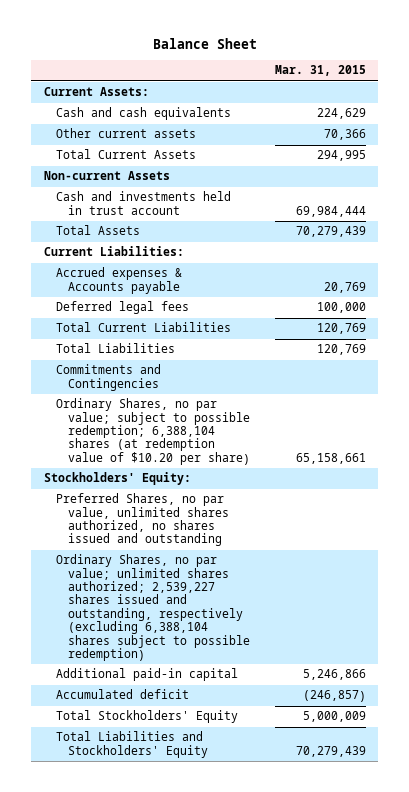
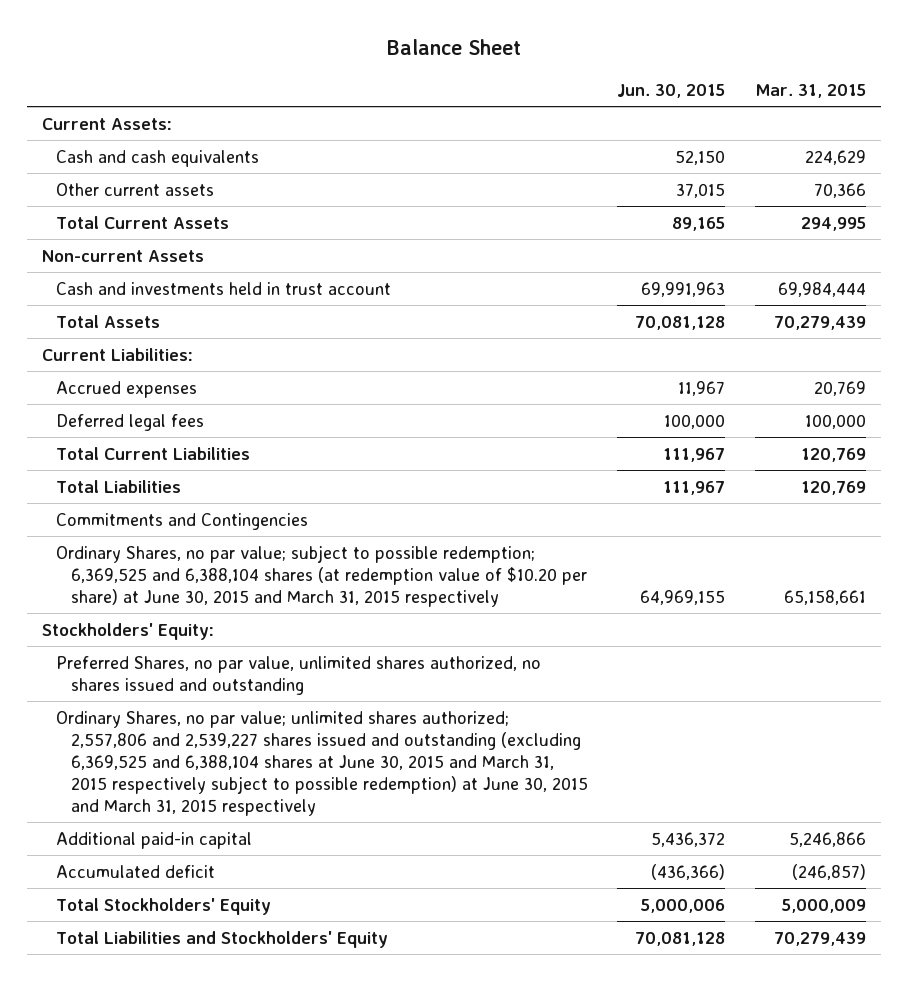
none -> [617,83,726,98] Jun. 30, 2015
[55,267,182,294] Accrued expenses & Accounts payable -> [56,380,198,398] Accrued expenses
[55,398,250,465] Ordinary Shares, no par value; subject to possible redemption; 6,388,104 shares (at redemption value of $10.20 per share) -> [56,544,588,607] Ordinary Shares, no par value; subject to possible redemption; 6,369,525 and 6,388,104 shares (at redemption value of $10.20 per share) at June 30, 2015 and March 31, 2015 respectively
[55,554,250,661] Ordinary Shares, no par value; unlimited shares authorized; 2,539,227 shares issued and outstanding, respectively (excluding 6,388,104 shares subject to possible redemption) -> [56,710,589,816] Ordinary Shares, no par value; unlimited shares authorized; 2,557,806 and 2,539,227 shares issued and outstanding (excluding 6,369,525 and 6,388,104 shares at June 30, 2015 and March 31, 2015 respectively subject to possible redemption) at June 30, 2015 and March 31, 2015 respectively

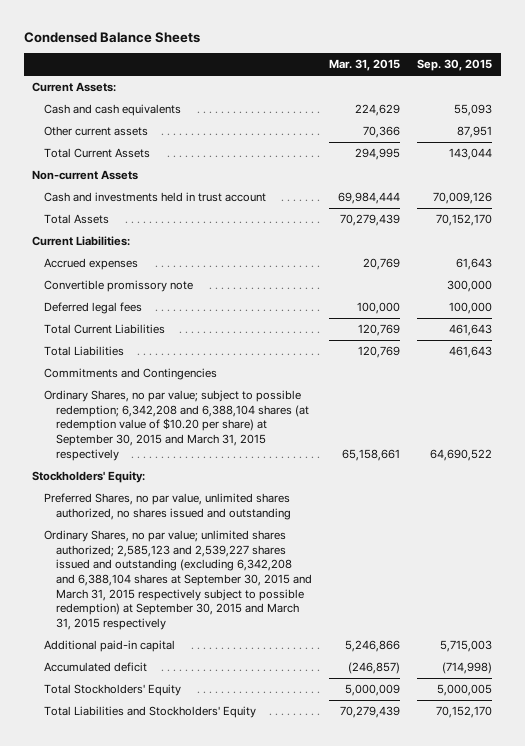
[386,39,521,56] Balance Sheet -> [23,31,200,43] Condensed Balance Sheets
[617,83,726,98] Jun. 30, 2015 -> none
none -> [417,59,493,72] Sep. 30, 2015
none -> [44,280,194,293] Convertible promissory note
[56,544,588,607] Ordinary Shares, no par value; subject to possible redemption; 6,369,525 and 6,388,104 shares (at redemption value of $10.20 per share) at June 30, 2015 and March 31, 2015 respectively -> [44,390,309,461] Ordinary Shares, no par value; subject to possible redemption; 6,342,208 and 6,388,104 shares (at redemption value of $10.20 per share) at September 30, 2015 and March 31, 2015 respectively
[56,710,589,816] Ordinary Shares, no par value; unlimited shares authorized; 2,557,806 and 2,539,227 shares issued and outstanding (excluding 6,369,525 and 6,388,104 shares at June 30, 2015 and March 31, 2015 respectively subject to possible redemption) at June 30, 2015 and March 31, 2015 respectively -> [44,530,312,630] Ordinary Shares, no par value; unlimited shares authorized; 2,585,123 and 2,539,227 shares issued and outstanding (excluding 6,342,208 and 6,388,104 shares at September 30, 2015 and March 31, 2015 respectively subject to possible redemption) at September 30, 2015 and March 31, 2015 respectively

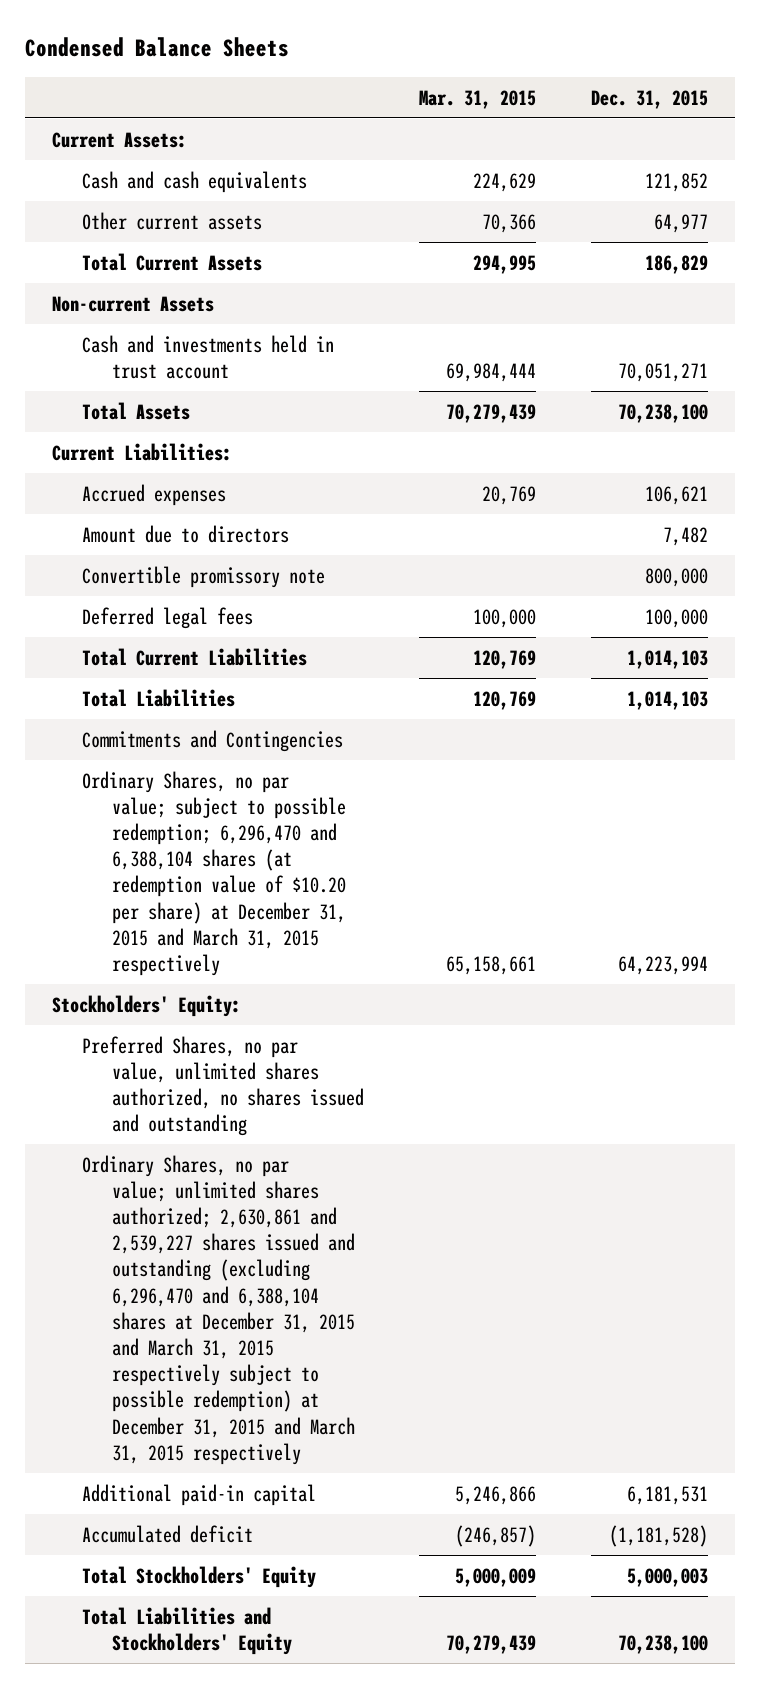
[417,59,493,72] Sep. 30, 2015 -> none
none -> [590,89,708,109] Dec. 31, 2015
none -> [81,524,289,543] Amount due to directors
[44,390,309,461] Ordinary Shares, no par value; subject to possible redemption; 6,342,208 and 6,388,104 shares (at redemption value of $10.20 per share) at September 30, 2015 and March 31, 2015 respectively -> [81,770,346,976] Ordinary Shares, no par value; subject to possible redemption; 6,296,470 and 6,388,104 shares (at redemption value of $10.20 per share) at December 31, 2015 and March 31, 2015 respectively
[44,530,312,630] Ordinary Shares, no par value; unlimited shares authorized; 2,585,123 and 2,539,227 shares issued and outstanding (excluding 6,342,208 and 6,388,104 shares at September 30, 2015 and March 31, 2015 respectively subject to possible redemption) at September 30, 2015 and March 31, 2015 respectively -> [81,1154,355,1465] Ordinary Shares, no par value; unlimited shares authorized; 2,630,861 and 2,539,227 shares issued and outstanding (excluding 6,296,470 and 6,388,104 shares at December 31, 2015 and March 31, 2015 respectively subject to possible redemption) at December 31, 2015 and March 31, 2015 respectively

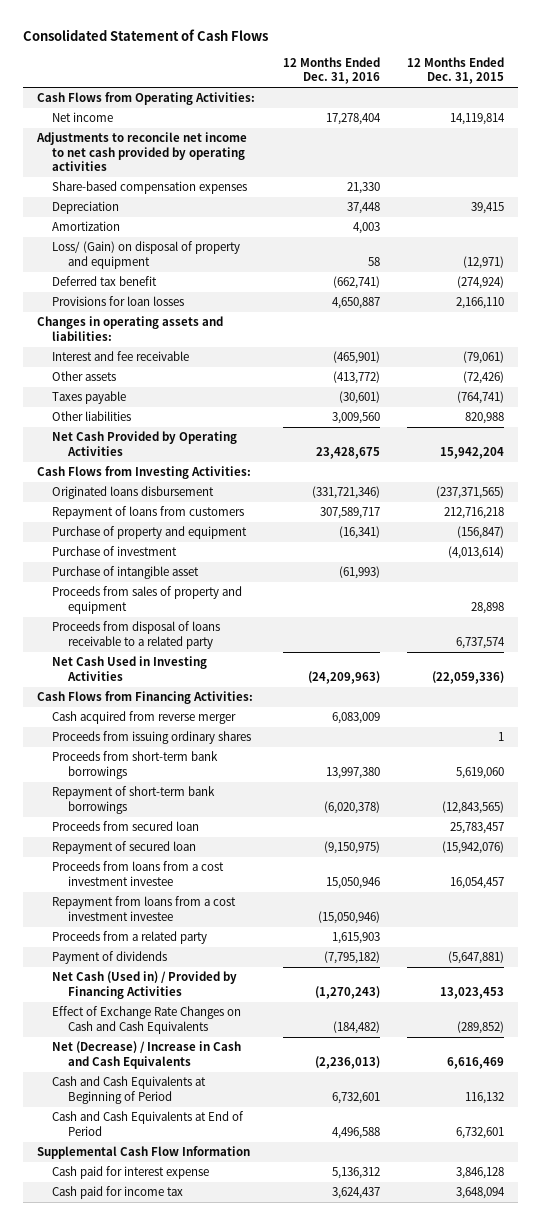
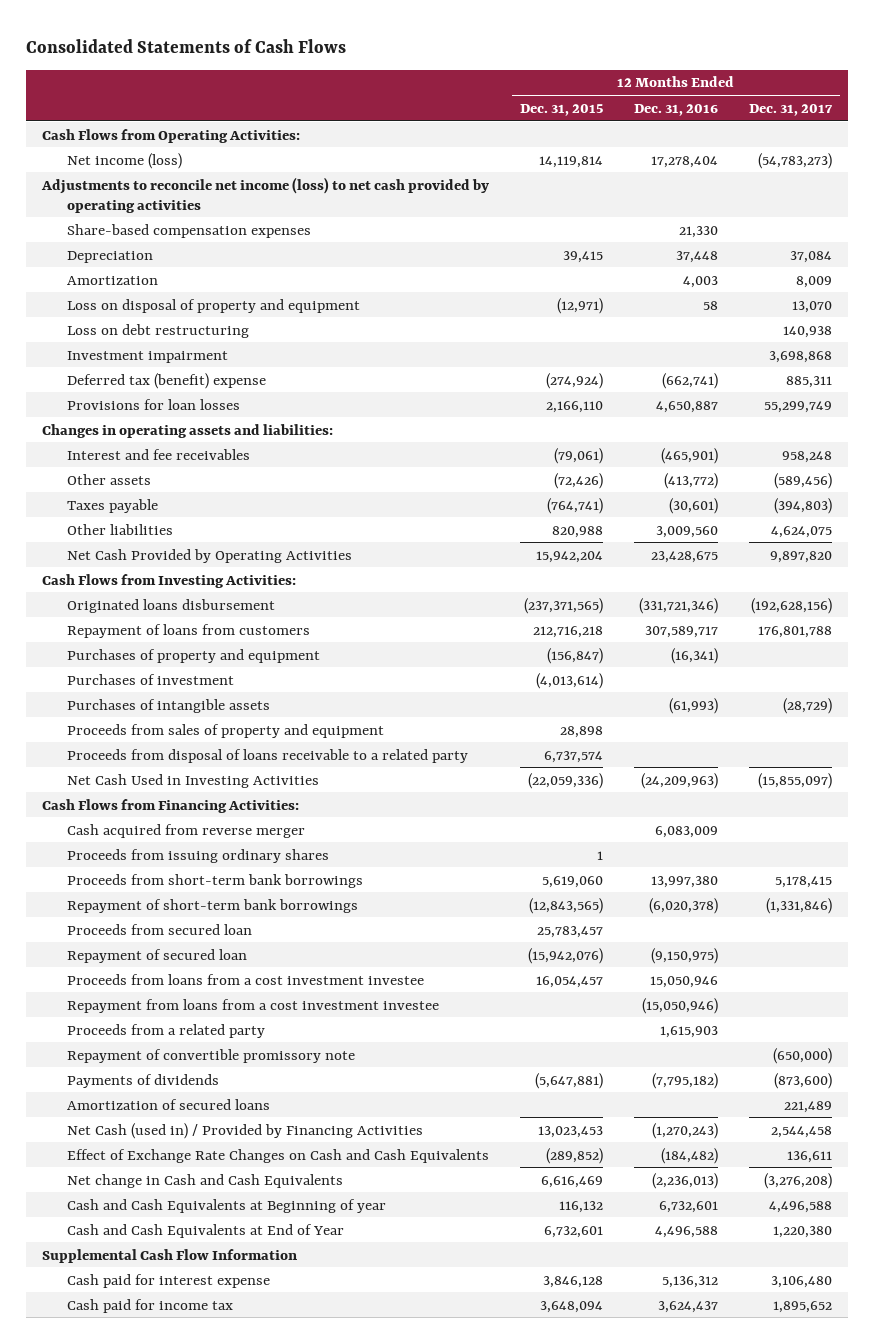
[23,28,269,41] Consolidated Statement of Cash Flows -> [26,38,347,53] Consolidated Statements of Cash Flows
none -> [749,103,834,116] Dec. 31, 2017
[52,112,114,123] Net income -> [66,152,182,169] Net income (loss)
[35,132,247,172] Adjustments to reconcile net income to net cash provided by operating activities -> [40,176,489,213] Adjustments to reconcile net income (loss) to net cash provided by operating activities
[52,241,241,269] Loss/ (Gain) on disposal of property and equipment -> [66,298,360,313] Loss on disposal of property and equipment
none -> [66,323,249,338] Loss on debt restructuring
none -> [66,350,228,363] Investment impairment
[52,276,158,287] Deferred tax benefit -> [66,372,266,389] Deferred tax (benefit) expense
[52,351,190,362] Interest and fee receivable -> [66,448,250,460] Interest and fee receivables
[52,526,248,540] Purchase of property and equipment -> [66,648,320,663] Purchases of property and equipment
[52,546,178,557] Purchase of investment -> [66,673,234,685] Purchases of investment
[52,566,200,580] Purchase of intangible asset -> [66,698,270,713] Purchases of intangible assets
none -> [66,1048,355,1063] Repayment of convertible promissory note
[52,951,168,965] Payment of dividends -> [66,1073,219,1088] Payments of dividends
none -> [66,1098,270,1110] Amortization of secured loans
[52,971,238,999] Net Cash (Used in) / Provided by Financing Activities -> [66,1122,423,1139] Net Cash (used in) / Provided by Financing Activities
[52,1041,242,1069] Net (Decrease) / Increase in Cash and Cash Equivalents -> [66,1173,343,1188] Net change in Cash and Cash Equivalents
[52,1076,207,1104] Cash and Cash Equivalents at Beginning of Period -> [66,1198,386,1213] Cash and Cash Equivalents at Beginning of year
[52,1111,245,1136] Cash and Cash Equivalents at End of Period -> [66,1223,344,1238] Cash and Cash Equivalents at End of Year

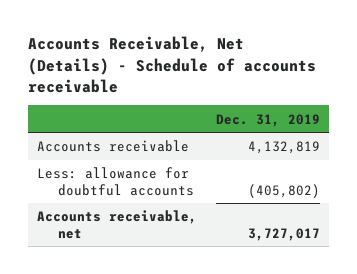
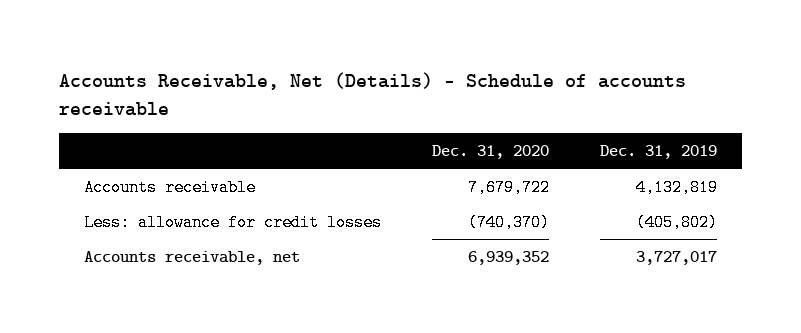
none -> [431,145,549,160] Dec. 31, 2020
[37,167,195,196] Less: allowance for doubtful accounts -> [84,213,383,231] Less: allowance for credit losses

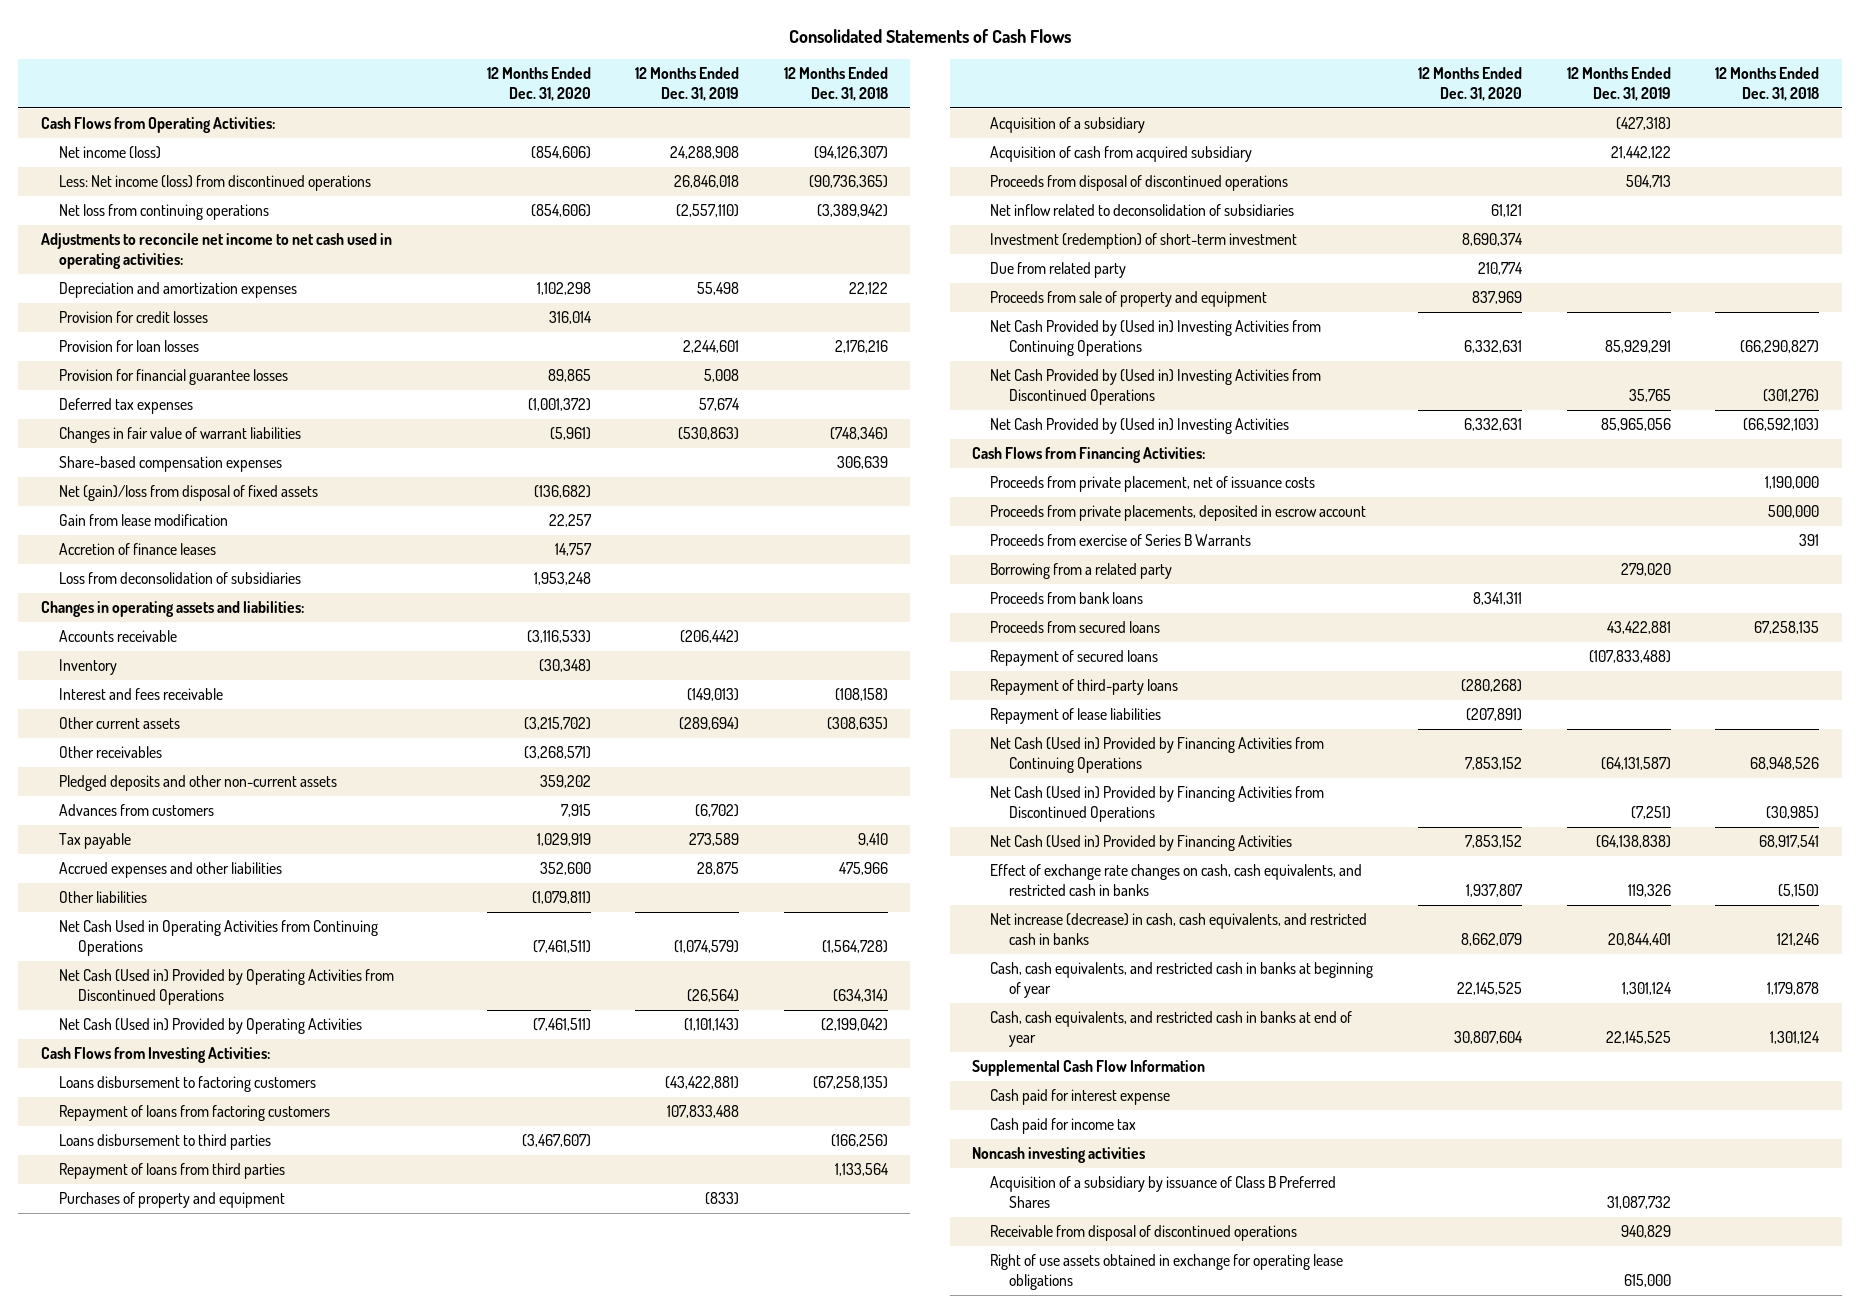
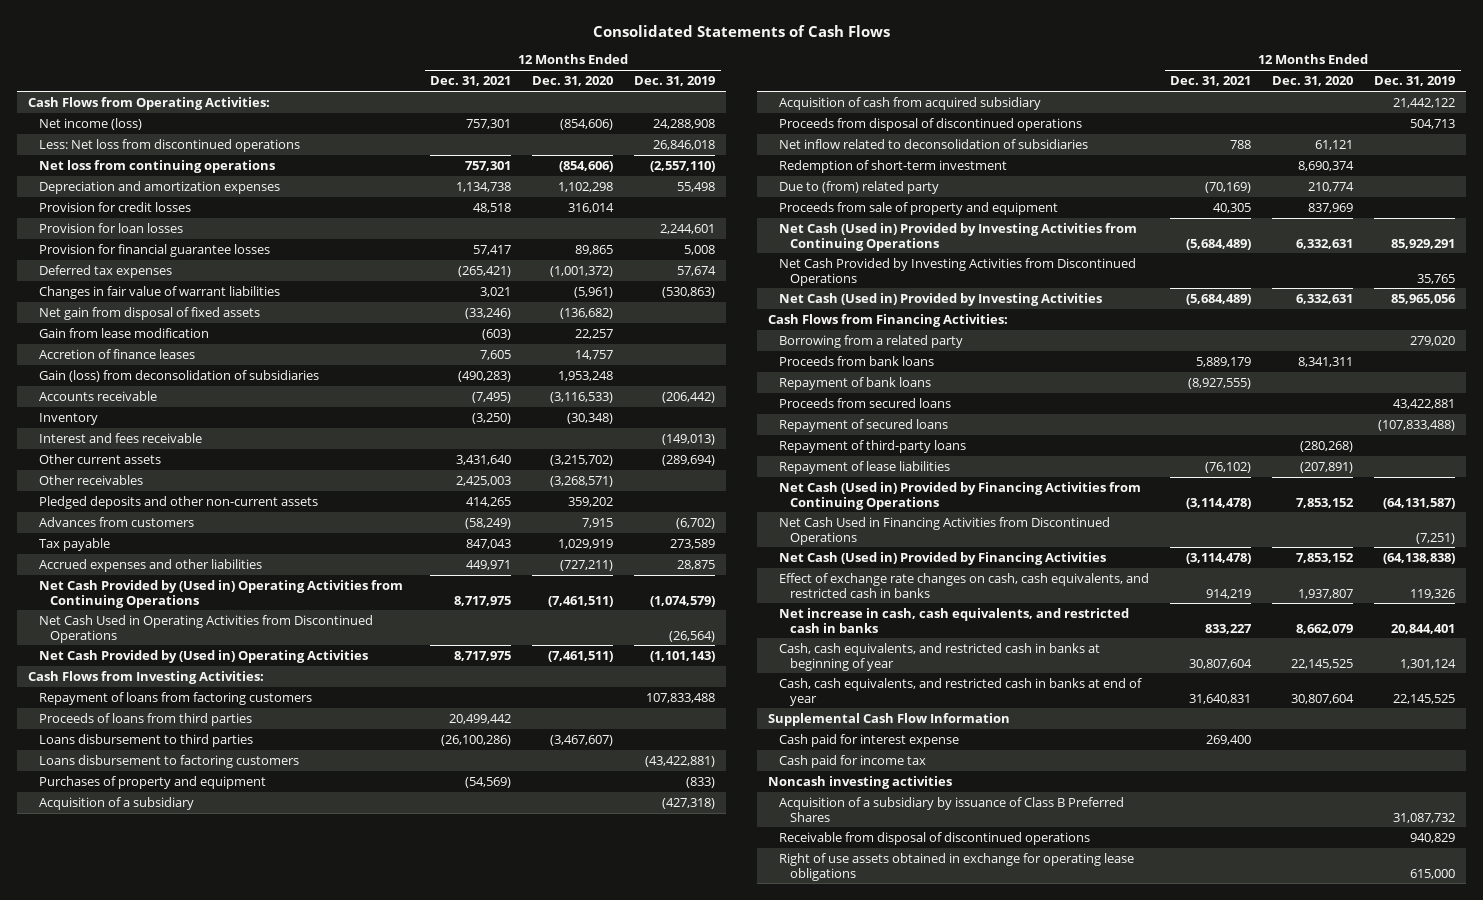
[784,66,889,102] 12 Months Ended Dec. 31, 2018 -> none
none -> [430,76,512,87] Dec. 31, 2021
[59,175,372,192] Less: Net income (loss) from discontinued operations -> [39,138,301,152] Less: Net loss from discontinued operations
[40,233,392,270] Adjustments to reconcile net income to net cash used in operating activities: -> none
[59,456,283,473] Share-based compensation expenses -> none
[59,485,319,502] Net (gain)/loss from disposal of fixed assets -> [39,306,261,320] Net gain from disposal of fixed assets
[40,601,304,618] Changes in operating assets and liabilities: -> none
[59,572,302,585] Loss from deconsolidation of subsidiaries -> [39,369,320,382] Gain (loss) from deconsolidation of subsidiaries
[59,891,148,904] Other liabilities -> none
[539,862,591,876] 352,600 -> [560,559,614,571] (727,211)
[59,920,379,957] Net Cash Used in Operating Activities from Continuing Operations -> [39,579,404,608] Net Cash Provided by (Used in) Operating Activities from Continuing Operations
[59,969,395,1006] Net Cash (Used in) Provided by Operating Activities from Discontinued Operations -> [39,614,374,643] Net Cash Used in Operating Activities from Discontinued Operations
[59,1018,363,1035] Net Cash (Used in) Provided by Operating Activities -> [39,649,369,663] Net Cash Provided by (Used in) Operating Activities
none -> [39,712,253,726] Proceeds of loans from third parties
[59,1163,286,1180] Repayment of loans from third parties -> none
[59,1076,317,1093] Loans disbursement to factoring customers -> [39,754,300,768] Loans disbursement to factoring customers
[990,233,1298,250] Investment (redemption) of short-term investment -> [778,159,1007,173] Redemption of short-term investment
[990,262,1127,279] Due from related party -> [778,180,939,194] Due to (from) related party
[990,320,1322,357] Net Cash Provided by (Used in) Investing Activities from Continuing Operations -> [778,222,1137,251] Net Cash (Used in) Provided by Investing Activities from Continuing Operations
[990,369,1322,406] Net Cash Provided by (Used in) Investing Activities from Discontinued Operations -> [778,257,1136,286] Net Cash Provided by Investing Activities from Discontinued Operations
[990,418,1290,435] Net Cash Provided by (Used in) Investing Activities -> [778,292,1102,306] Net Cash (Used in) Provided by Investing Activities
[990,476,1316,493] Proceeds from private placement, net of issuance costs -> none
[990,505,1367,522] Proceeds from private placements, deposited in escrow account -> none
[990,534,1252,547] Proceeds from exercise of Series B Warrants -> none
none -> [778,376,931,390] Repayment of bank loans
[990,786,1325,823] Net Cash (Used in) Provided by Financing Activities from Discontinued Operations -> [778,516,1110,545] Net Cash Used in Financing Activities from Discontinued Operations
[990,913,1368,946] Net increase (decrease) in cash, cash equivalents, and restricted cash in banks -> [778,607,1129,633] Net increase in cash, cash equivalents, and restricted cash in banks

